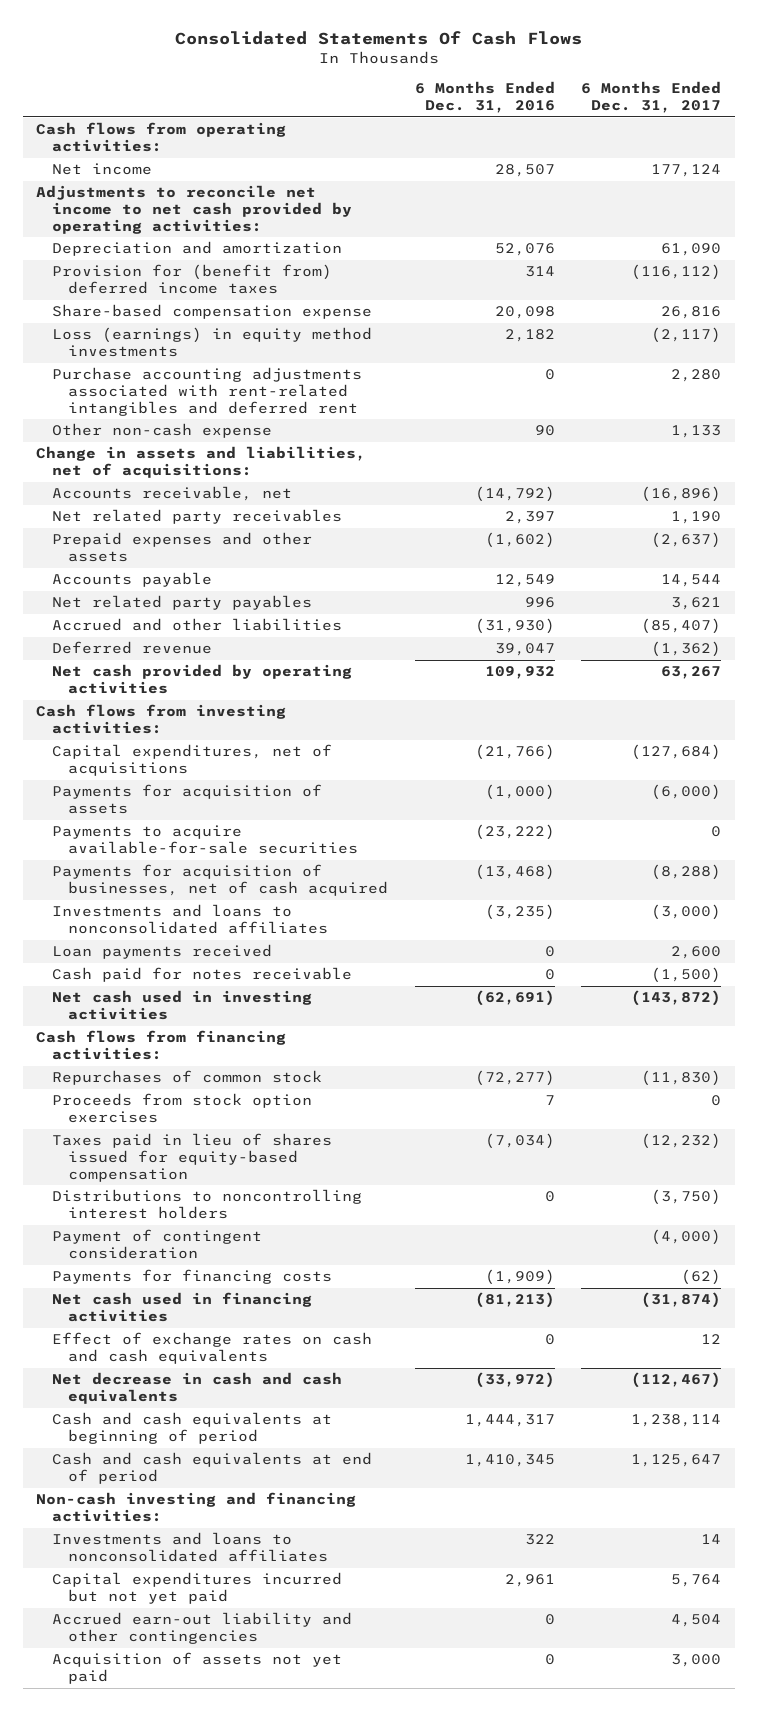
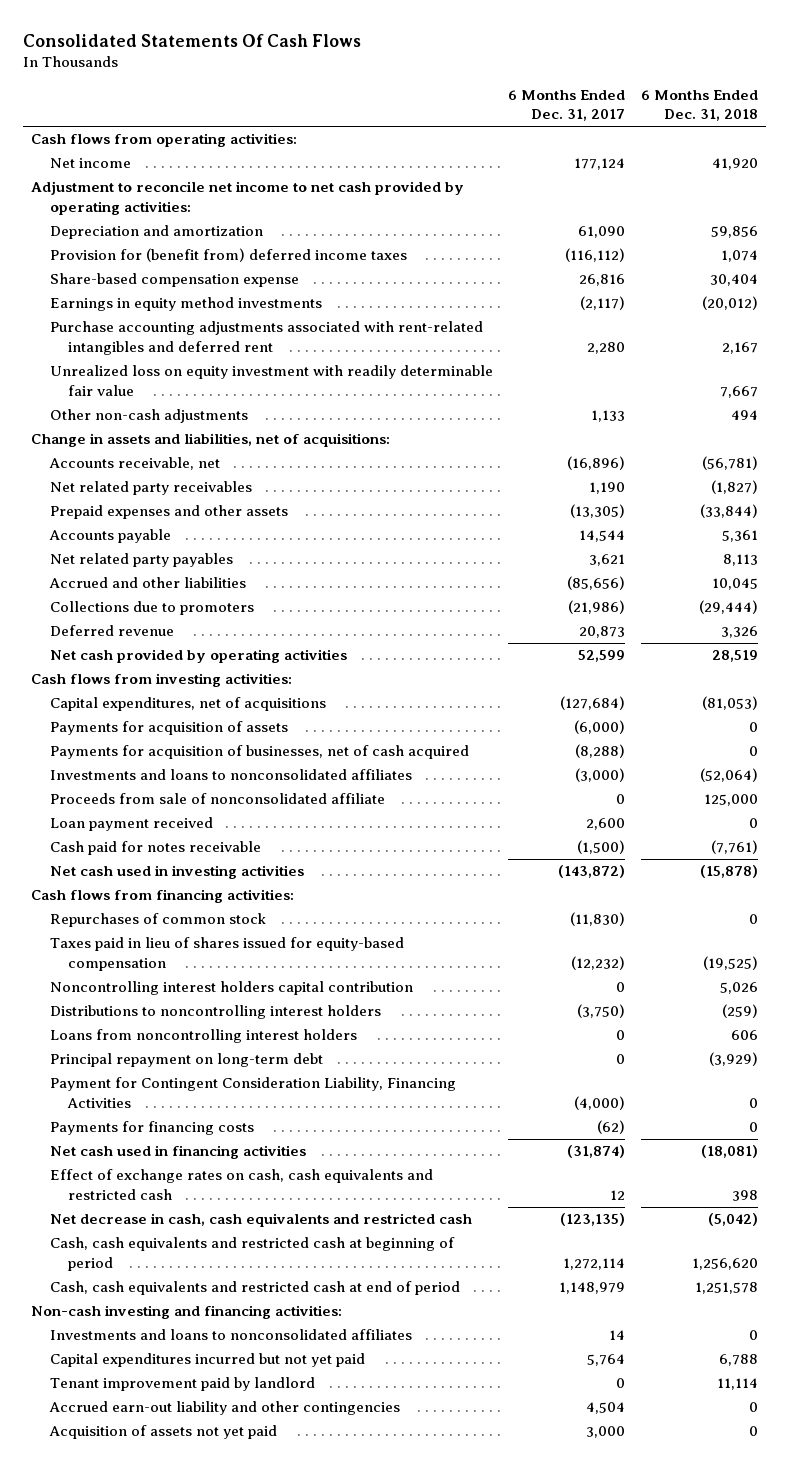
[414,81,555,114] 6 Months Ended Dec. 31, 2016 -> none
none -> [641,89,759,122] 6 Months Ended Dec. 31, 2018
[35,185,353,234] Adjustments to reconcile net income to net cash provided by operating activities: -> [31,181,465,215] Adjustment to reconcile net income to net cash provided by operating activities:
[52,327,373,358] Loss (earnings) in equity method investments -> [49,297,322,312] Earnings in equity method investments
none -> [49,365,493,396] Unrealized loss on equity investment with readily determinable fair value
[52,423,273,439] Other non-cash expense -> [49,409,248,424] Other non-cash adjustments
[651,532,722,549] (2,637) -> [570,504,626,519] (13,305)
[641,618,722,635] (85,407) -> [567,576,626,591] (85,656)
none -> [49,601,254,616] Collections due to promoters
[651,641,722,658] (1,362) -> [579,626,626,639] 20,873
[661,666,722,680] 63,267 -> [578,650,626,663] 52,599
[52,825,359,855] Payments to acquire available-for-sale securities -> none
none -> [49,793,385,805] Proceeds from sale of nonconsolidated affiliate
[52,944,273,960] Loan payments received -> [49,817,213,832] Loan payment received
[52,1093,313,1124] Proceeds from stock option exercises -> none
none -> [49,981,413,996] Noncontrolling interest holders capital contribution
[52,1229,263,1260] Payment of contingent consideration -> none
none -> [49,1029,357,1044] Loans from noncontrolling interest holders
none -> [49,1053,323,1068] Principal repayment on long-term debt
none -> [49,1077,456,1108] Payment for Contingent Consideration Liability, Financing Activities
[52,1332,373,1365] Effect of exchange rates on cash and cash equivalents -> [49,1169,433,1200] Effect of exchange rates on cash, cash equivalents and restricted cash
[52,1372,343,1405] Net decrease in cash and cash equivalents -> [49,1213,472,1228] Net decrease in cash, cash equivalents and restricted cash
[631,1372,722,1389] (112,467) -> [560,1213,626,1227] (123,135)
[52,1412,333,1445] Cash and cash equivalents at beginning of period -> [49,1237,455,1271] Cash, cash equivalents and restricted cash at beginning of period
[631,1414,722,1428] 1,238,114 -> [563,1257,626,1270] 1,272,114
[52,1452,373,1485] Cash and cash equivalents at end of period -> [49,1281,460,1296] Cash, cash equivalents and restricted cash at end of period
[631,1454,722,1468] 1,125,647 -> [559,1282,626,1295] 1,148,979
none -> [49,1377,315,1392] Tenant improvement paid by landlord

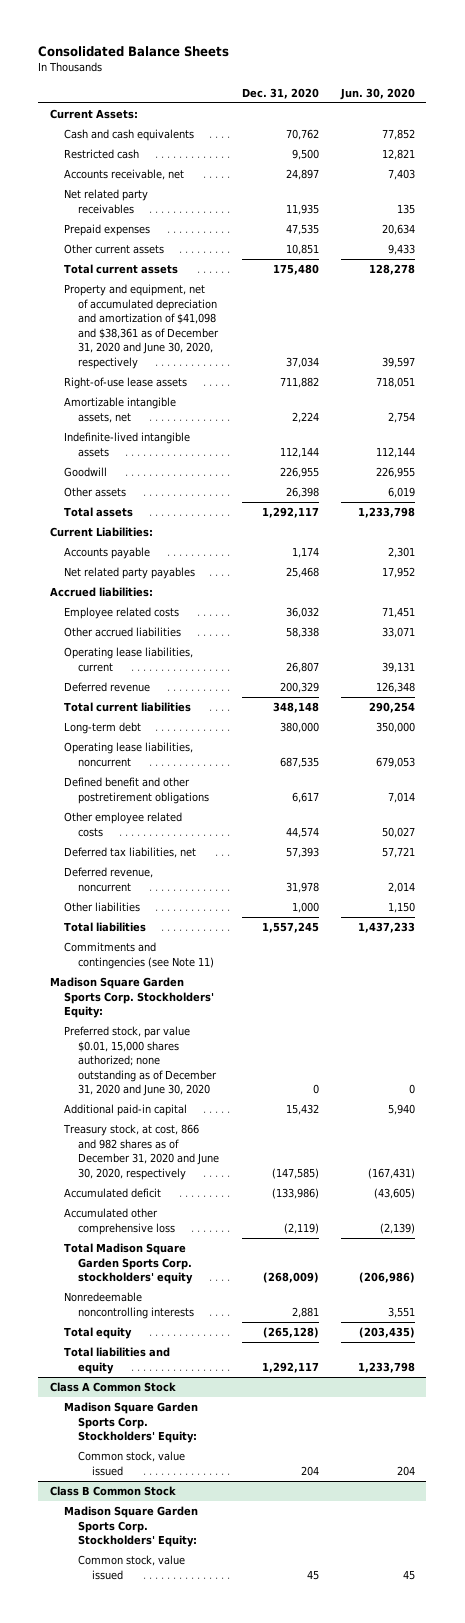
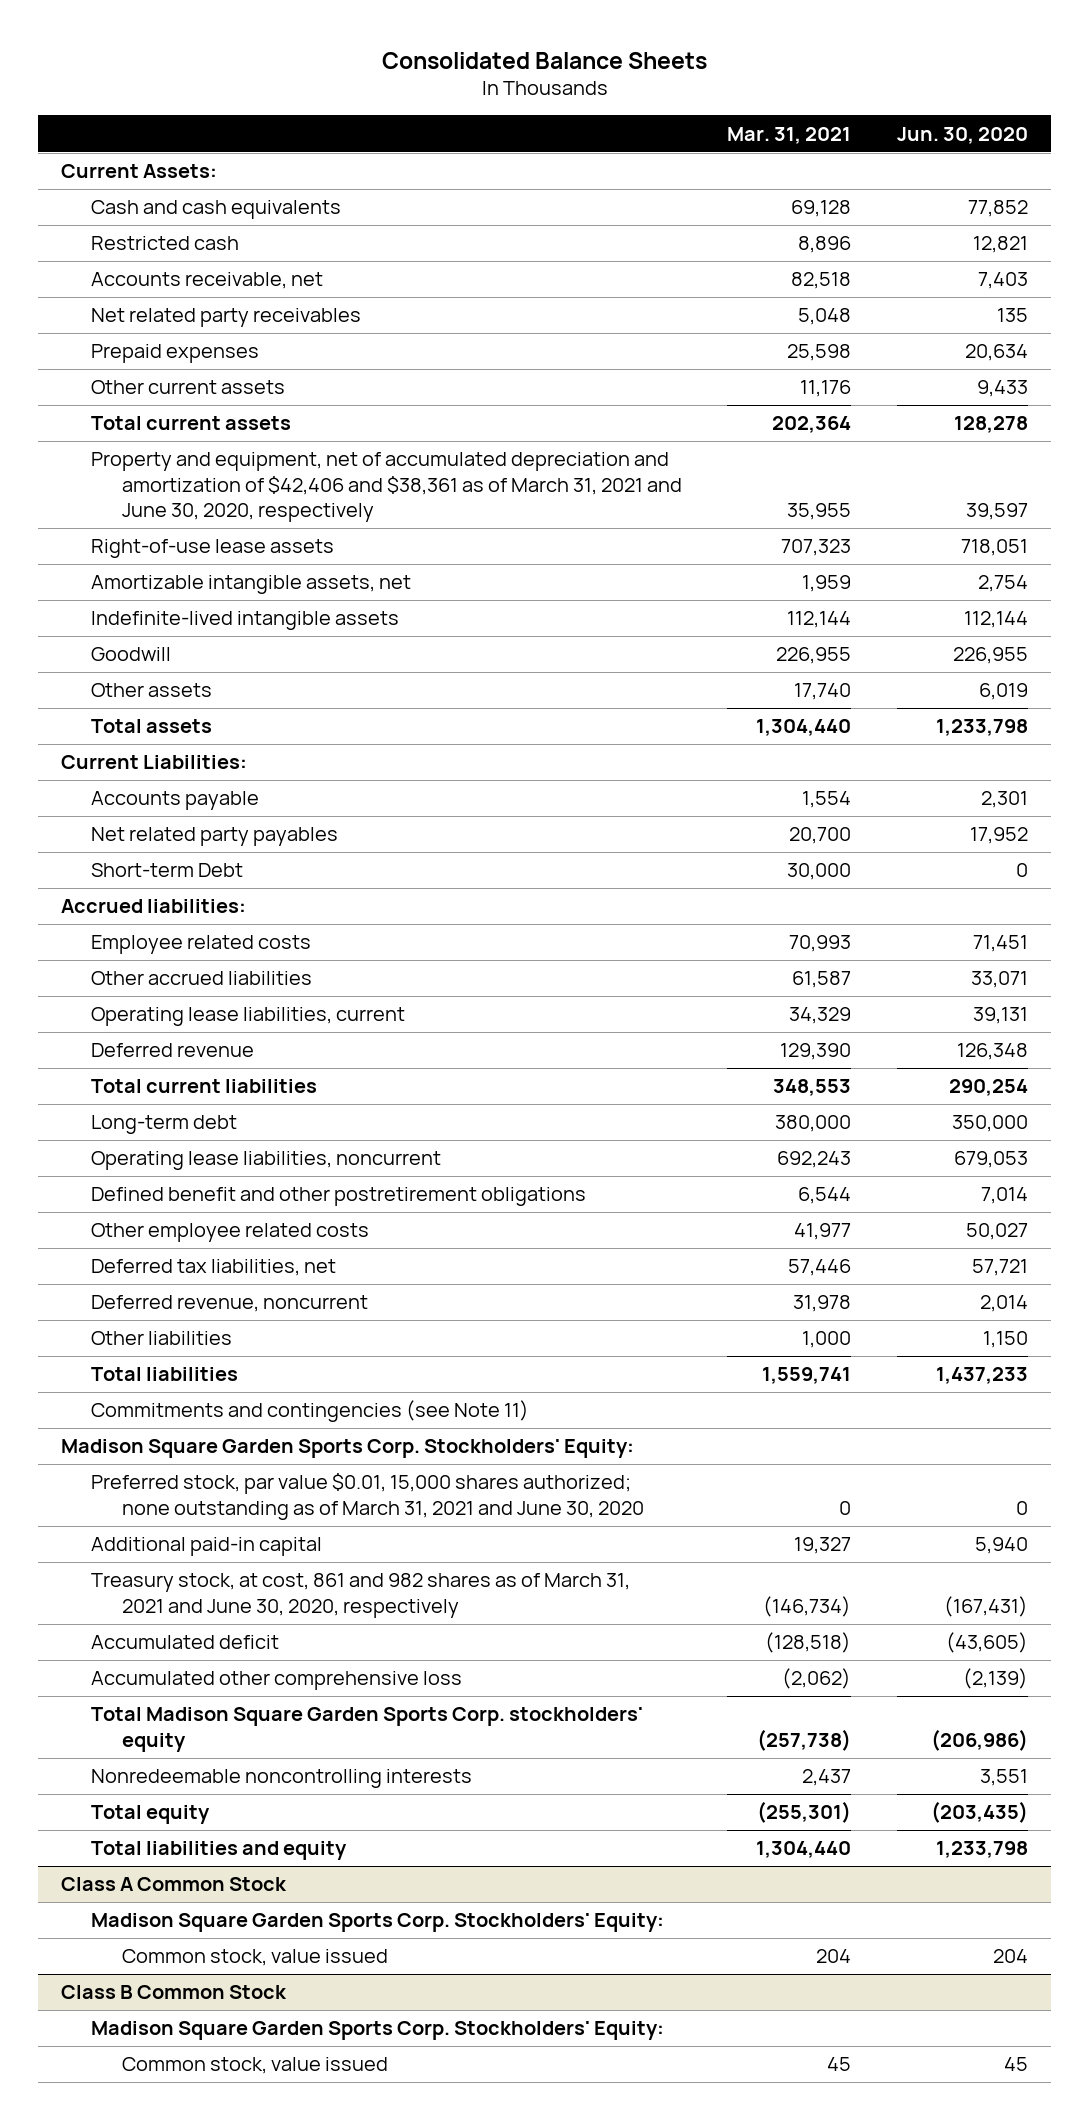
[241,87,319,99] Dec. 31, 2020 -> none
none -> [727,126,852,144] Mar. 31, 2021
[63,284,220,369] Property and equipment, net of accumulated depreciation and amortization of $41,098 and $38,361 as of December 31, 2020 and June 30, 2020, respectively -> [91,452,682,523] Property and equipment, net of accumulated depreciation and amortization of $42,406 and $38,361 as of March 31, 2021 and June 30, 2020, respectively
none -> [91,863,244,878] Short-term Debt
[63,1026,218,1097] Preferred stock, par value $0.01, 15,000 shares authorized; none outstanding as of December 31, 2020 and June 30, 2020 -> [91,1473,644,1520] Preferred stock, par value $0.01, 15,000 shares authorized; none outstanding as of March 31, 2021 and June 30, 2020
[62,1124,220,1180] Treasury stock, at cost, 866 and 982 shares as of December 31, 2020 and June 30, 2020, respectively -> [91,1573,631,1618] Treasury stock, at cost, 861 and 982 shares as of March 31, 2021 and June 30, 2020, respectively

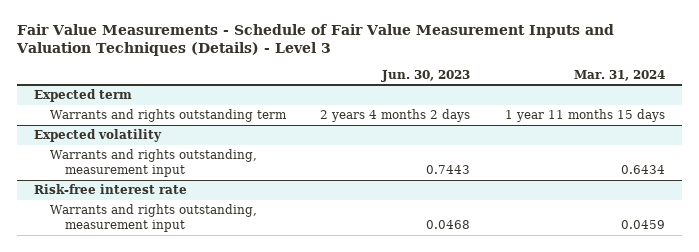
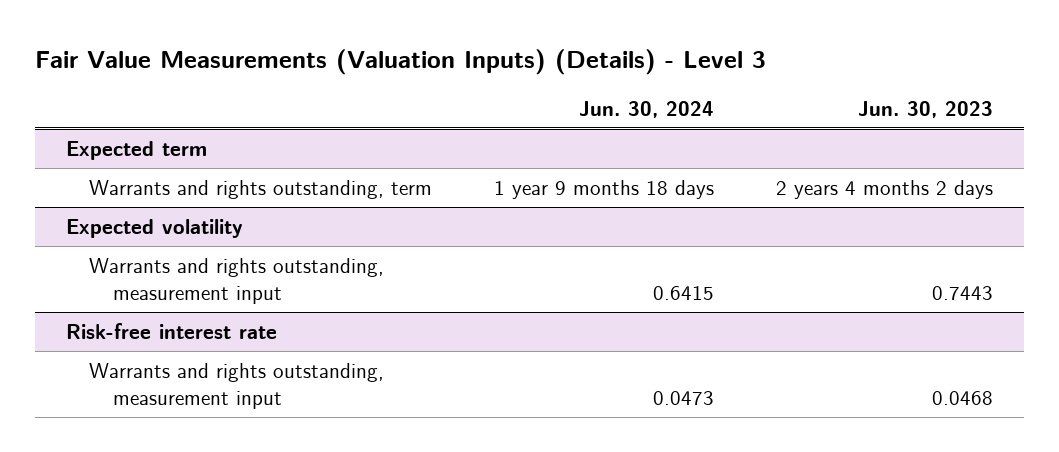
[15,23,614,56] Fair Value Measurements - Schedule of Fair Value Measurement Inputs and Valuation Techniques (Details) - Level 3 -> [35,49,767,76] Fair Value Measurements (Valuation Inputs) (Details) - Level 3
[574,69,666,81] Mar. 31, 2024 -> none
none -> [579,100,715,118] Jun. 30, 2024
[49,109,287,123] Warrants and rights outstanding term -> [89,179,433,199] Warrants and rights outstanding, term

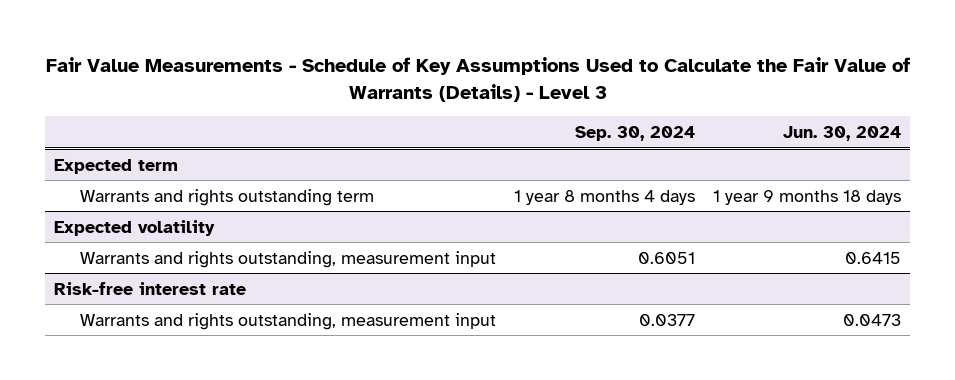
[35,49,767,76] Fair Value Measurements (Valuation Inputs) (Details) - Level 3 -> [45,56,910,102] Fair Value Measurements - Schedule of Key Assumptions Used to Calculate the Fair Value of Warrants (Details) - Level 3
[858,100,994,118] Jun. 30, 2023 -> none
none -> [575,125,696,141] Sep. 30, 2024
[89,179,433,199] Warrants and rights outstanding, term -> [79,188,374,206] Warrants and rights outstanding term

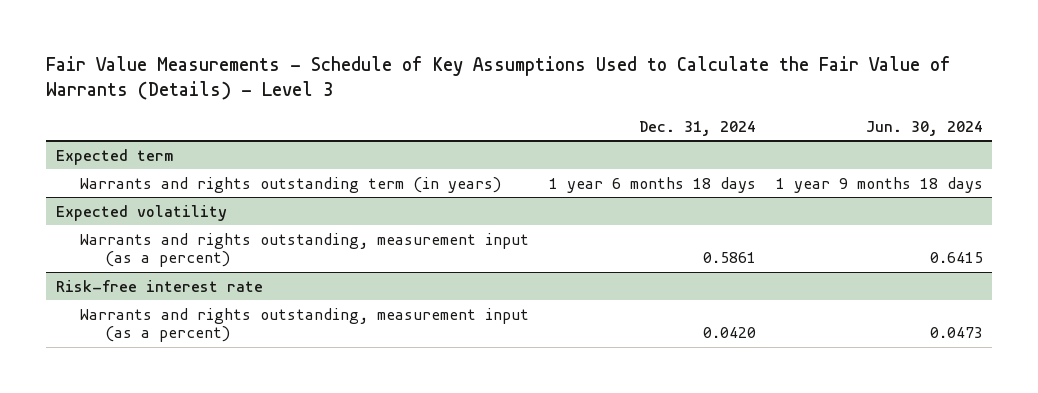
[575,125,696,141] Sep. 30, 2024 -> none
none -> [638,120,756,136] Dec. 31, 2024
[79,188,374,206] Warrants and rights outstanding term -> [80,176,502,193] Warrants and rights outstanding term (in years)
[79,250,496,268] Warrants and rights outstanding, measurement input -> [80,232,530,268] Warrants and rights outstanding, measurement input (as a percent)
[79,312,496,330] Warrants and rights outstanding, measurement input -> [80,307,530,343] Warrants and rights outstanding, measurement input (as a percent)

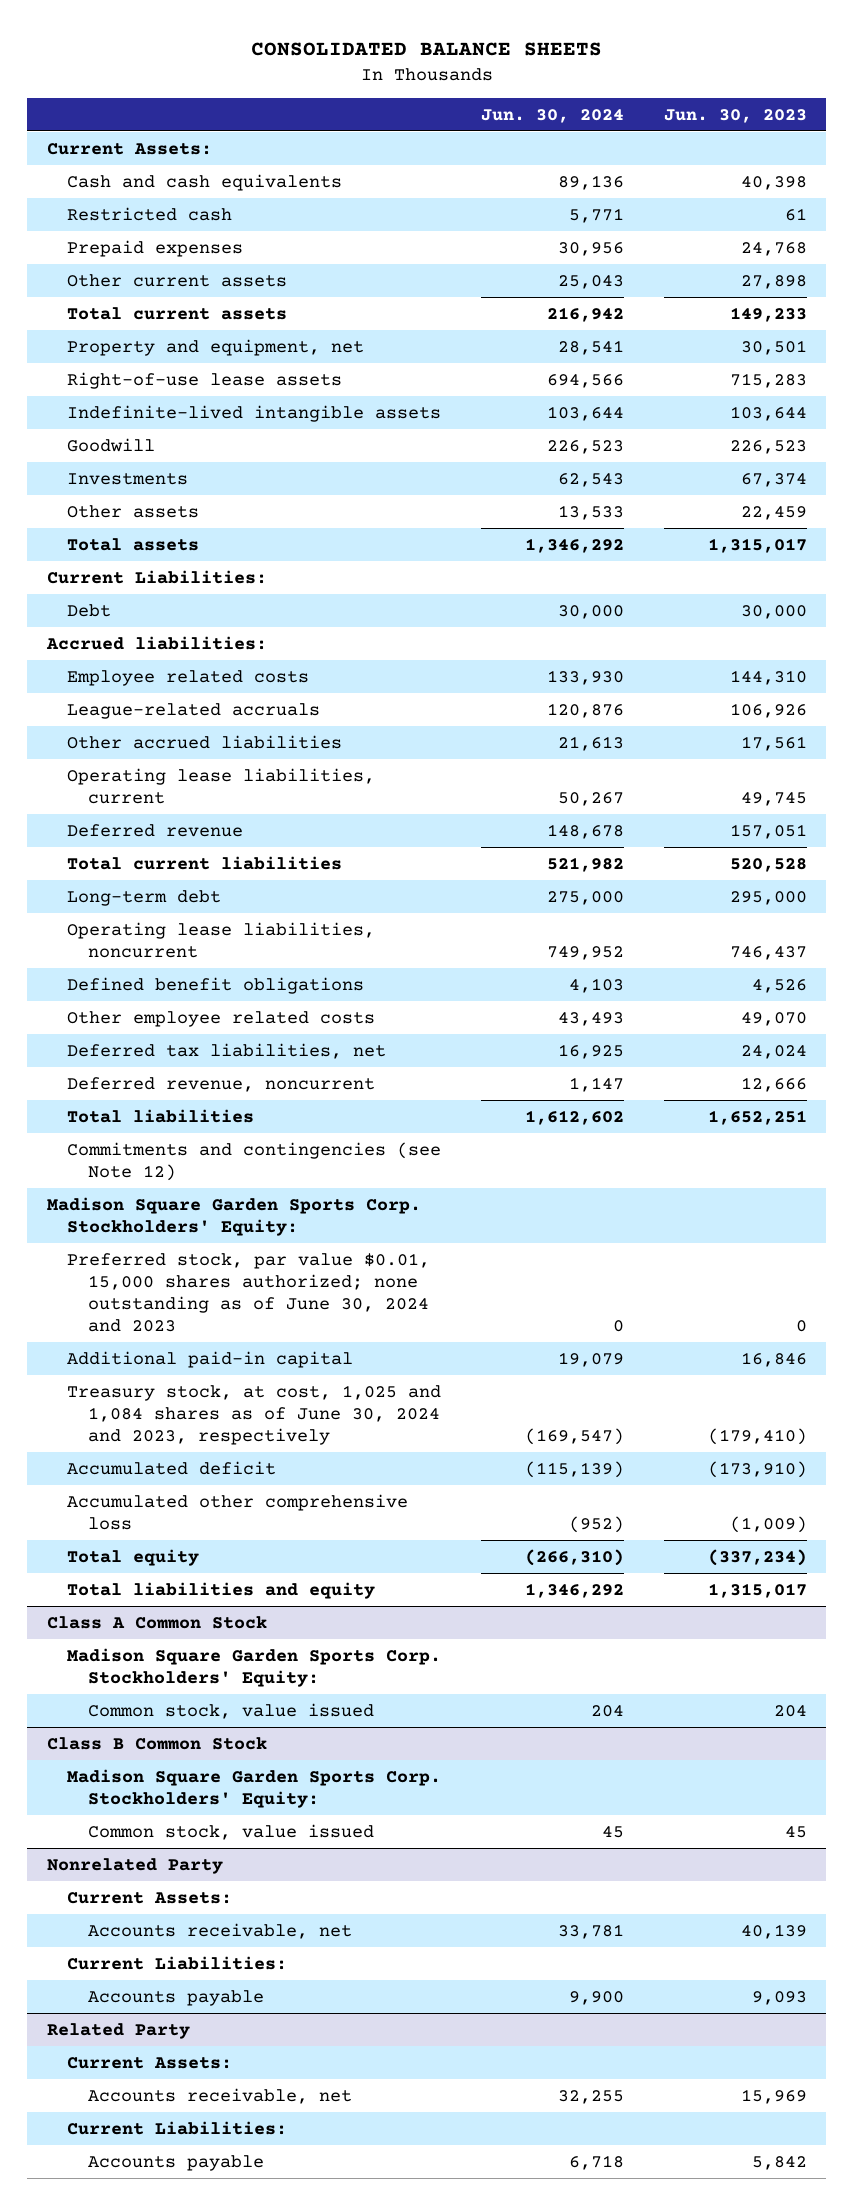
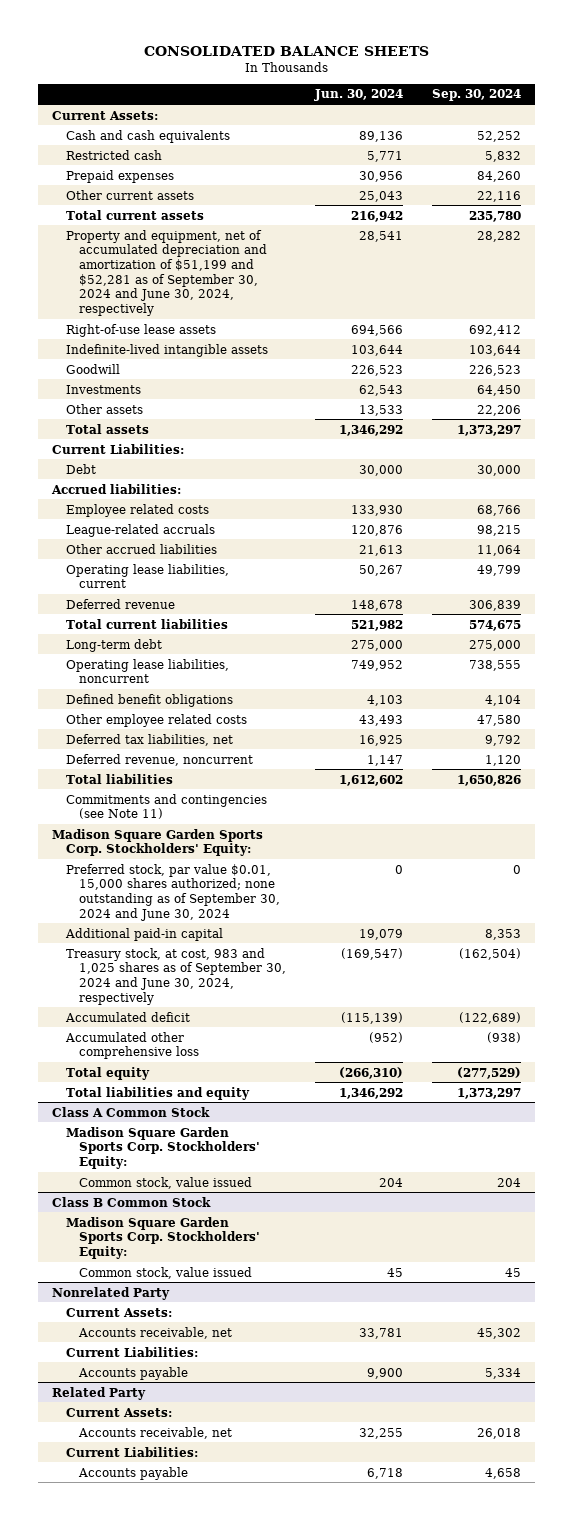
[663,108,807,123] Jun. 30, 2023 -> none
none -> [431,89,521,102] Sep. 30, 2024
[67,338,365,356] Property and equipment, net -> [65,229,267,316] Property and equipment, net of accumulated depreciation and amortization of $51,199 and $52,281 as of September 30, 2024 and June 30, 2024, respectively
[67,1141,442,1181] Commitments and contingencies (see Note 12) -> [65,793,267,820] Commitments and contingencies (see Note 11)
[67,1252,431,1332] Preferred stock, par value $0.01, 15,000 shares authorized; none outstanding as of June 30, 2024 and 2023 -> [65,863,280,921] Preferred stock, par value $0.01, 15,000 shares authorized; none outstanding as of September 30, 2024 and June 30, 2024
[67,1384,442,1445] Treasury stock, at cost, 1,025 and 1,084 shares as of June 30, 2024 and 2023, respectively -> [65,947,286,1005] Treasury stock, at cost, 983 and 1,025 shares as of September 30, 2024 and June 30, 2024, respectively

